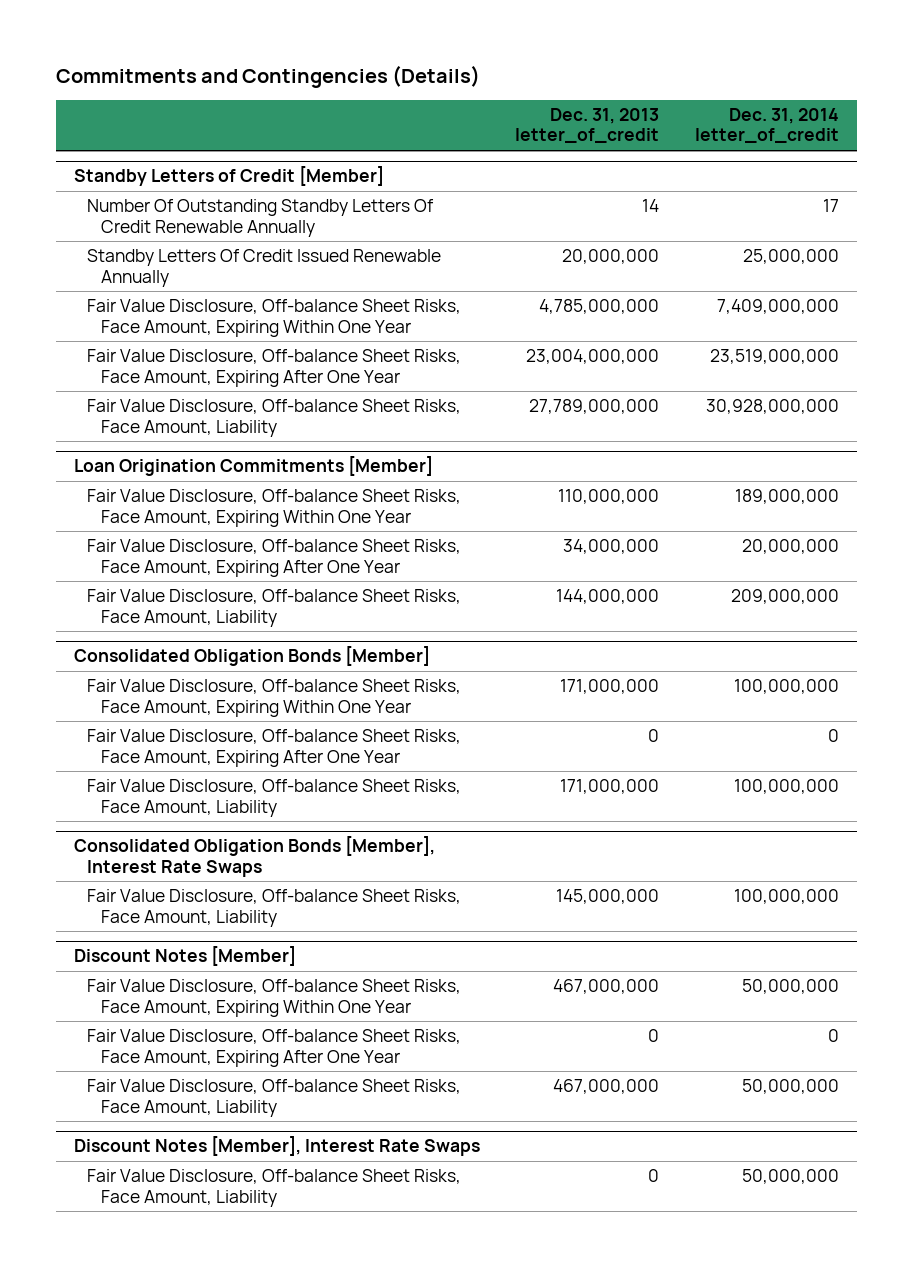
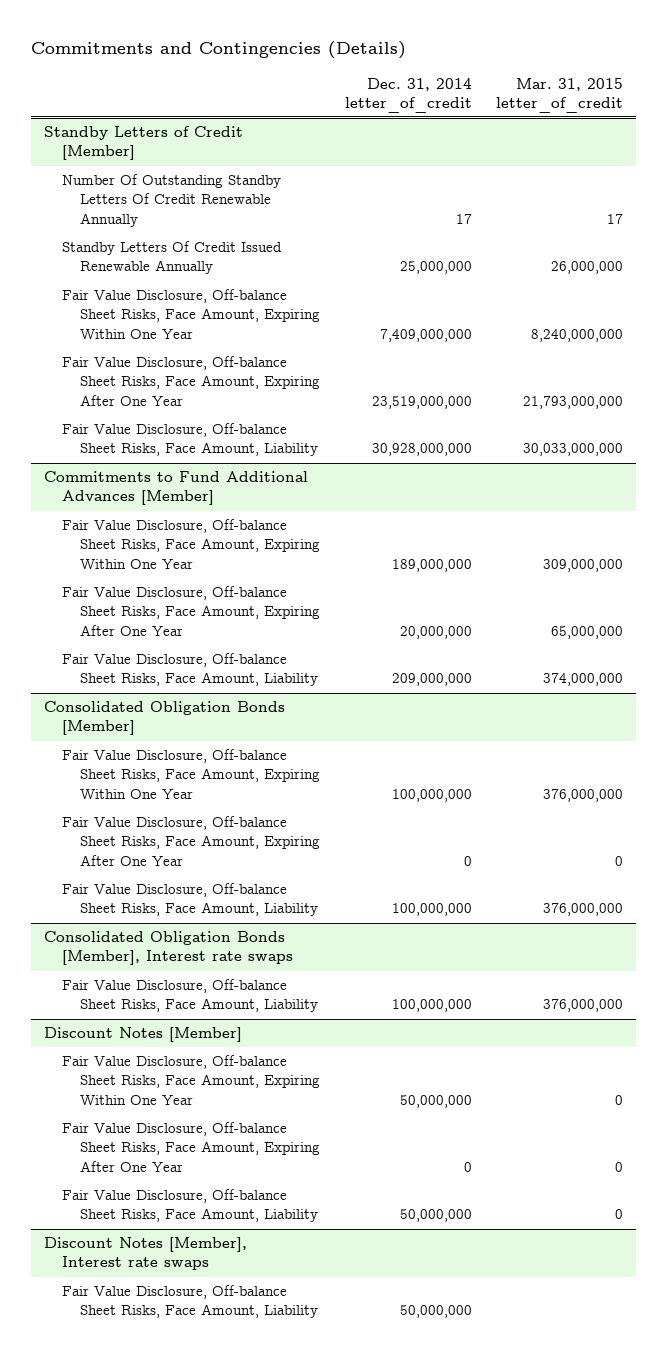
[515,108,660,144] Dec. 31, 2013 letter_of_credit -> none
none -> [496,77,624,113] Mar. 31, 2015 letter_of_credit
[73,456,433,477] Loan Origination Commitments [Member] -> [43,471,308,506] Commitments to Fund Additional Advances [Member]
[73,836,435,877] Consolidated Obligation Bonds [Member], Interest Rate Swaps -> [43,931,293,966] Consolidated Obligation Bonds [Member], Interest rate swaps
[73,1136,480,1157] Discount Notes [Member], Interest Rate Swaps -> [43,1237,247,1271] Discount Notes [Member], Interest rate swaps

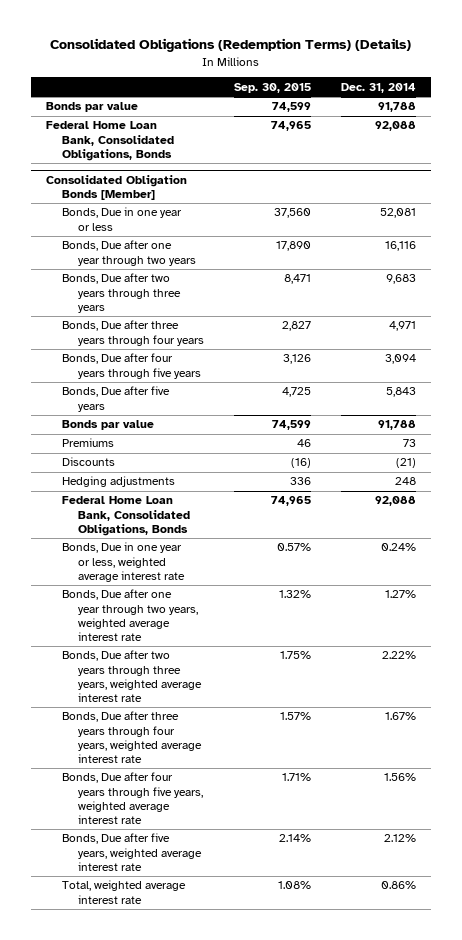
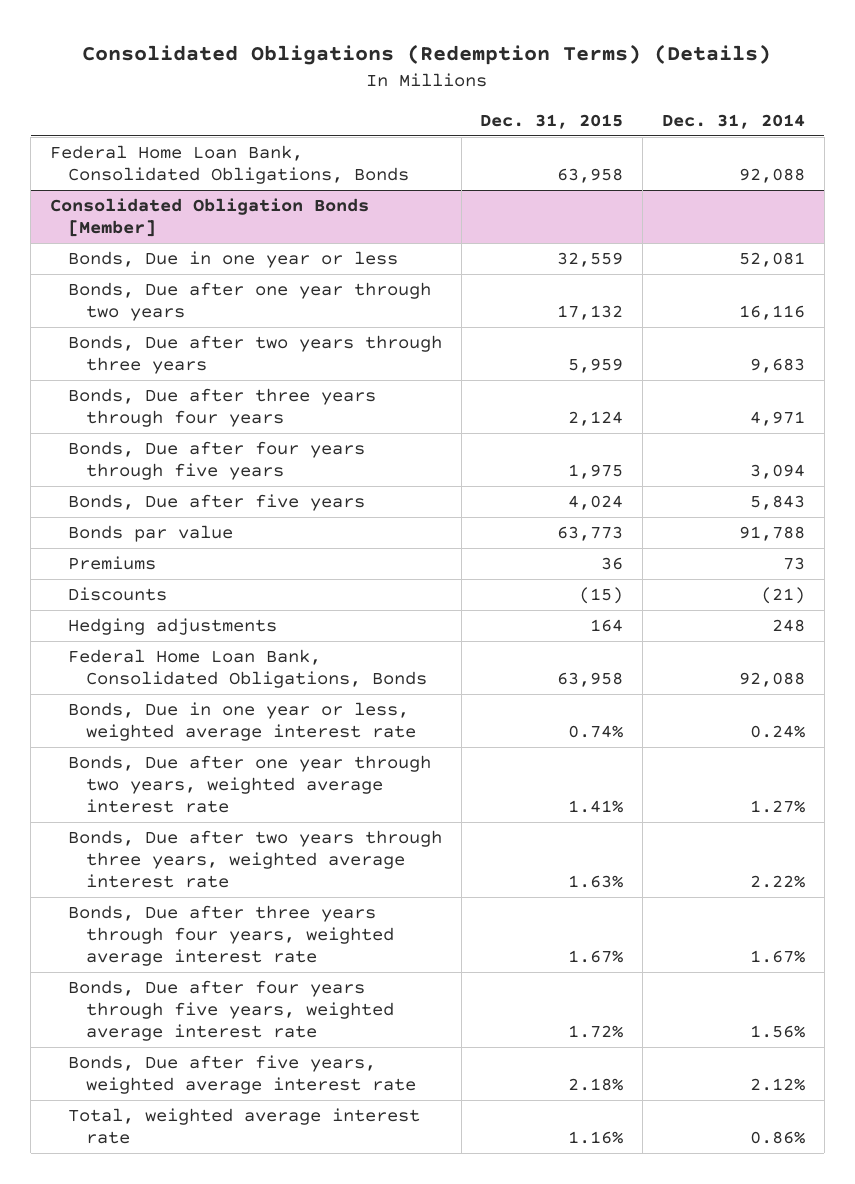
[234,82,312,93] Sep. 30, 2015 -> none
none -> [480,113,624,129] Dec. 31, 2015
[45,102,138,113] Bonds par value -> none

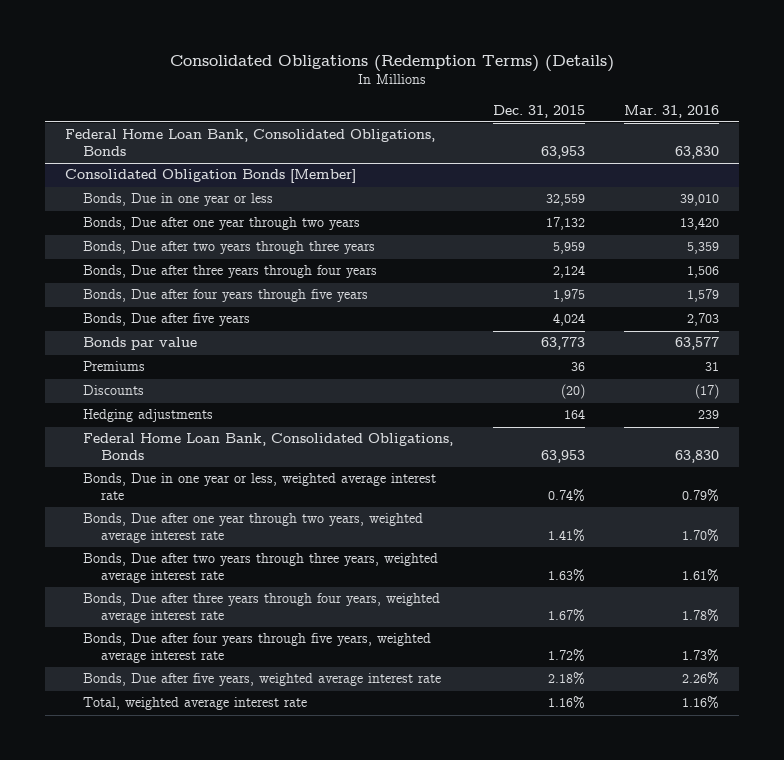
[661,113,805,129] Dec. 31, 2014 -> none
none -> [624,104,720,118] Mar. 31, 2016
[557,168,624,184] 63,958 -> [540,145,585,159] 63,953
[579,587,624,605] (15) -> [560,384,585,400] (20)
[557,672,624,688] 63,958 -> [540,449,585,463] 63,953

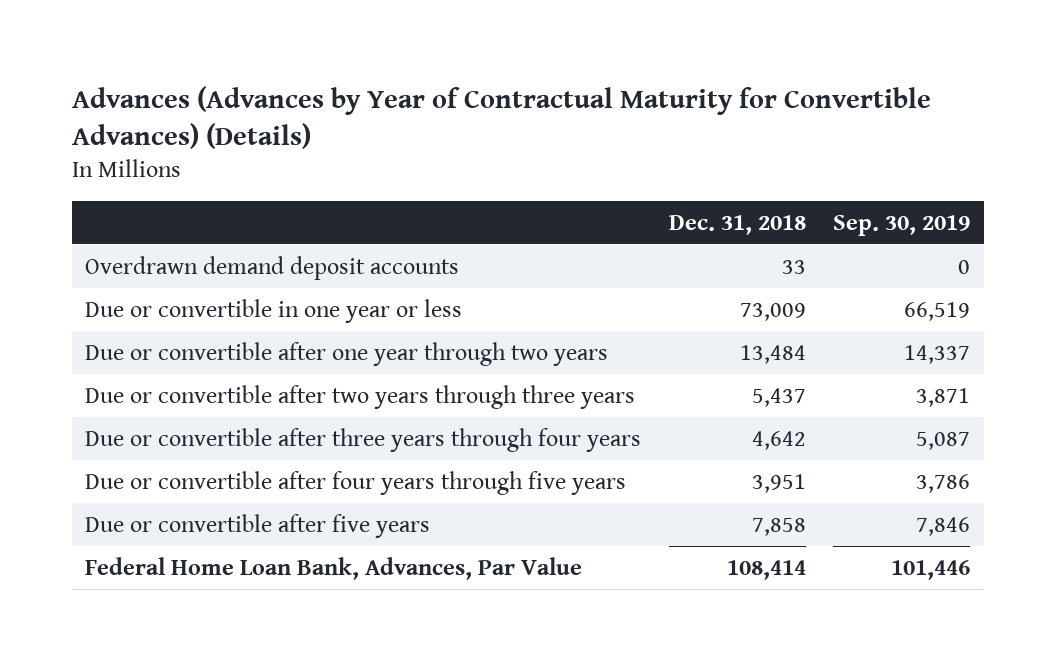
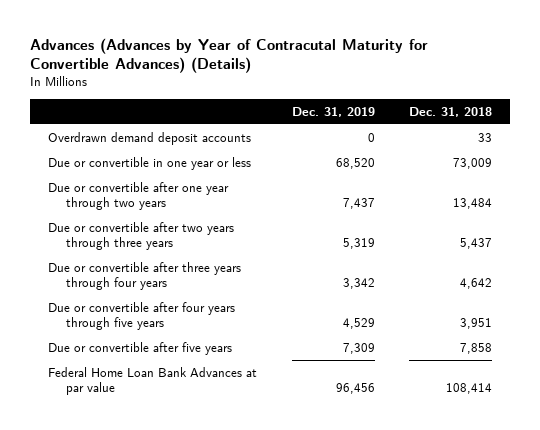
[71,86,931,150] Advances (Advances by Year of Contractual Maturity for Convertible Advances) (Details) -> [30,37,429,74] Advances (Advances by Year of Contracutal Maturity for Convertible Advances) (Details)
[833,214,971,236] Sep. 30, 2019 -> none
none -> [291,106,375,117] Dec. 31, 2019
[85,556,583,580] Federal Home Loan Bank, Advances, Par Value -> [47,366,257,395] Federal Home Loan Bank Advances at par value

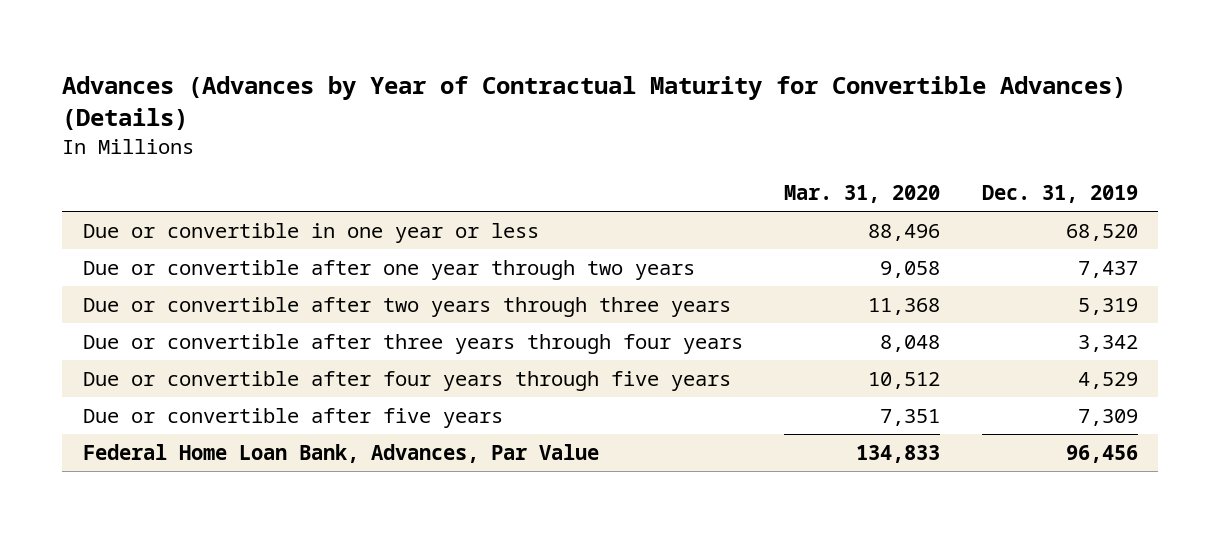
[30,37,429,74] Advances (Advances by Year of Contracutal Maturity for Convertible Advances) (Details) -> [61,76,1126,131] Advances (Advances by Year of Contractual Maturity for Convertible Advances) (Details)
[409,106,493,117] Dec. 31, 2018 -> none
none -> [784,185,941,204] Mar. 31, 2020
[47,131,251,145] Overdrawn demand deposit accounts -> none
[47,366,257,395] Federal Home Loan Bank Advances at par value -> [82,443,599,463] Federal Home Loan Bank, Advances, Par Value

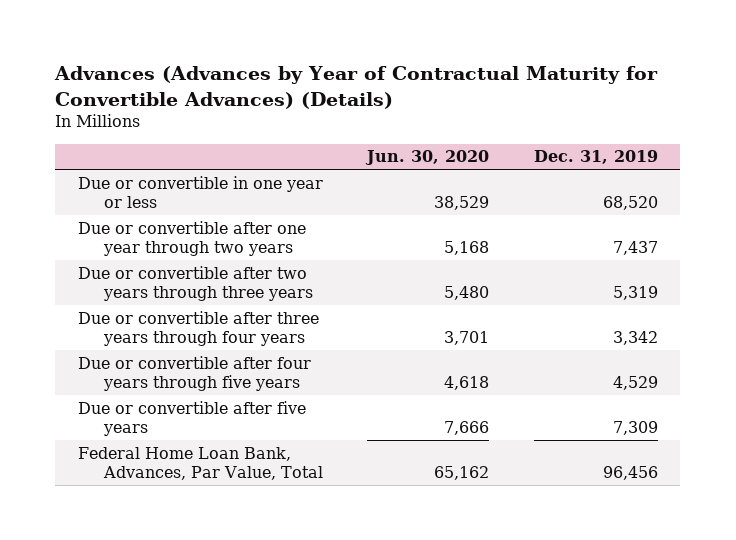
[784,185,941,204] Mar. 31, 2020 -> none
none -> [365,150,490,166] Jun. 30, 2020
[82,443,599,463] Federal Home Loan Bank, Advances, Par Value -> [77,446,323,481] Federal Home Loan Bank, Advances, Par Value, Total

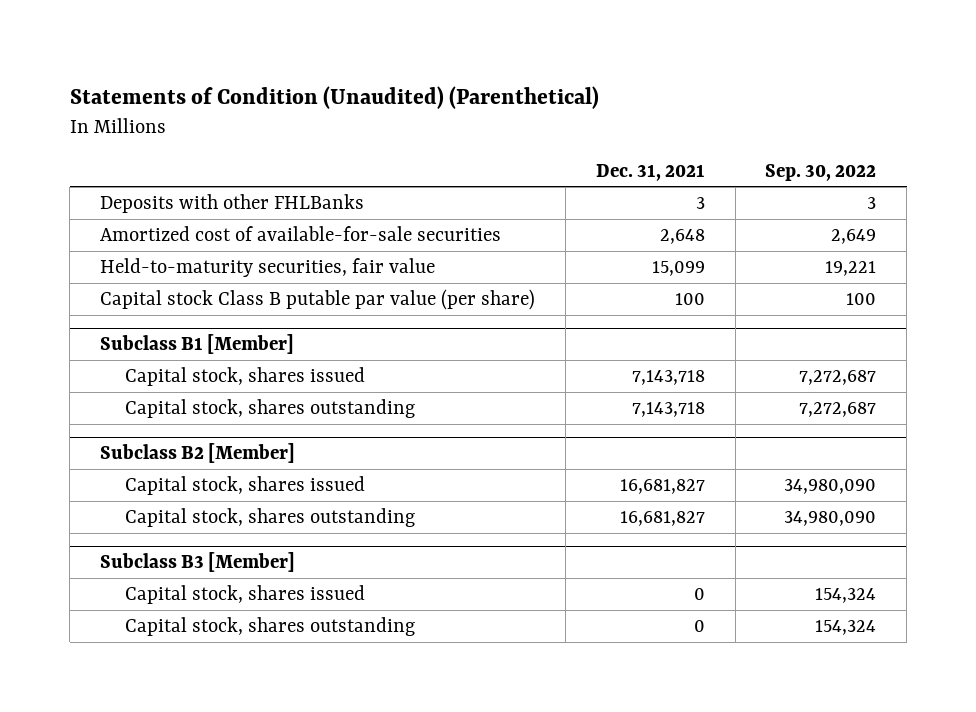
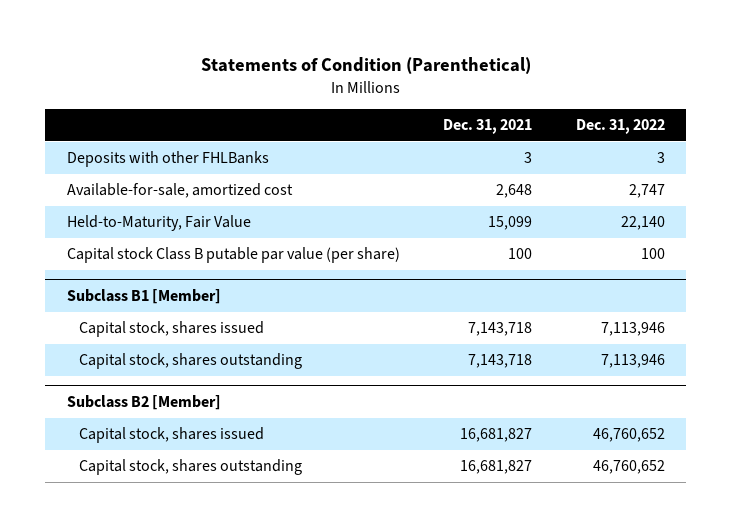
[69,85,599,109] Statements of Condition (Unaudited) (Parenthetical) -> [200,56,531,74] Statements of Condition (Parenthetical)
[765,163,877,181] Sep. 30, 2022 -> none
none -> [575,119,665,135] Dec. 31, 2022
[100,226,502,242] Amortized cost of available-for-sale securities -> [67,183,294,199] Available-for-sale, amortized cost
[100,258,436,278] Held-to-maturity securities, fair value -> [67,215,252,232] Held-to-Maturity, Fair Value
[100,552,296,573] Subclass B3 [Member] -> none
[124,585,365,605] Capital stock, shares issued -> none
[124,617,415,637] Capital stock, shares outstanding -> none

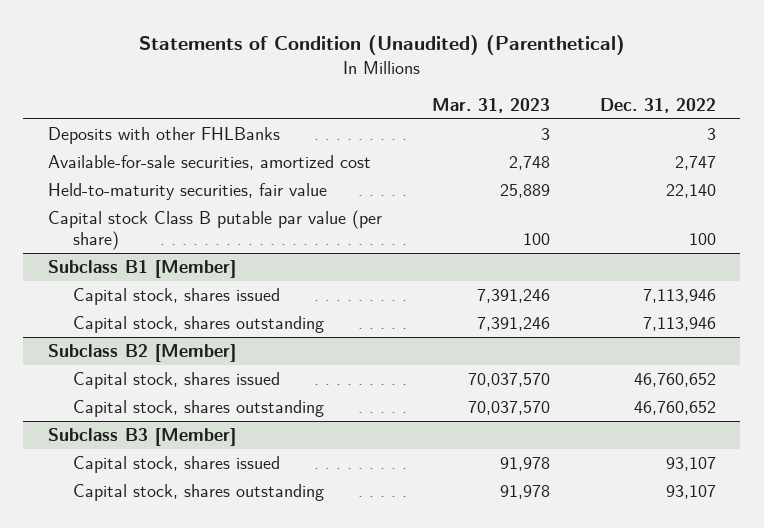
[200,56,531,74] Statements of Condition (Parenthetical) -> [138,35,625,56] Statements of Condition (Unaudited) (Parenthetical)
[443,119,533,135] Dec. 31, 2021 -> none
none -> [431,98,550,114] Mar. 31, 2023
[67,183,294,199] Available-for-sale, amortized cost -> [48,155,372,171] Available-for-sale securities, amortized cost
[67,215,252,232] Held-to-Maturity, Fair Value -> [48,183,328,201] Held-to-maturity securities, fair value
none -> [48,428,237,447] Subclass B3 [Member]
none -> [73,456,281,474] Capital stock, shares issued
none -> [73,484,325,502] Capital stock, shares outstanding

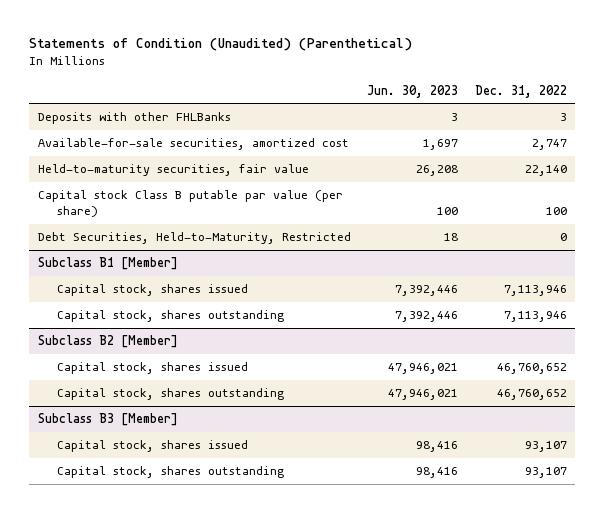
[431,98,550,114] Mar. 31, 2023 -> none
none -> [367,84,459,98] Jun. 30, 2023
none -> [37,232,351,245] Debt Securities, Held-to-Maturity, Restricted

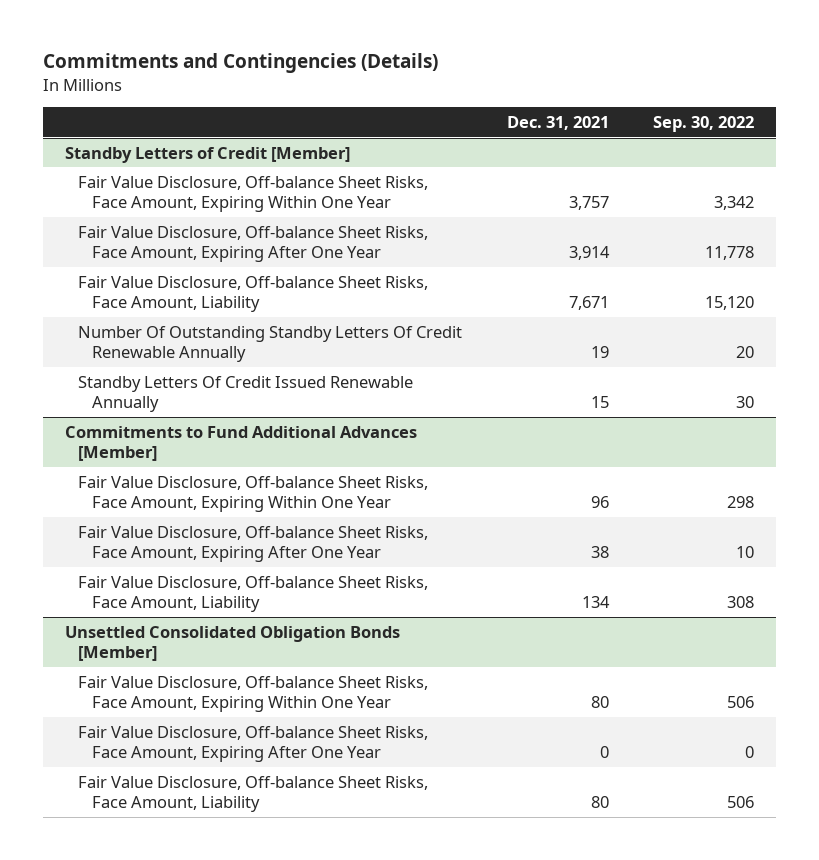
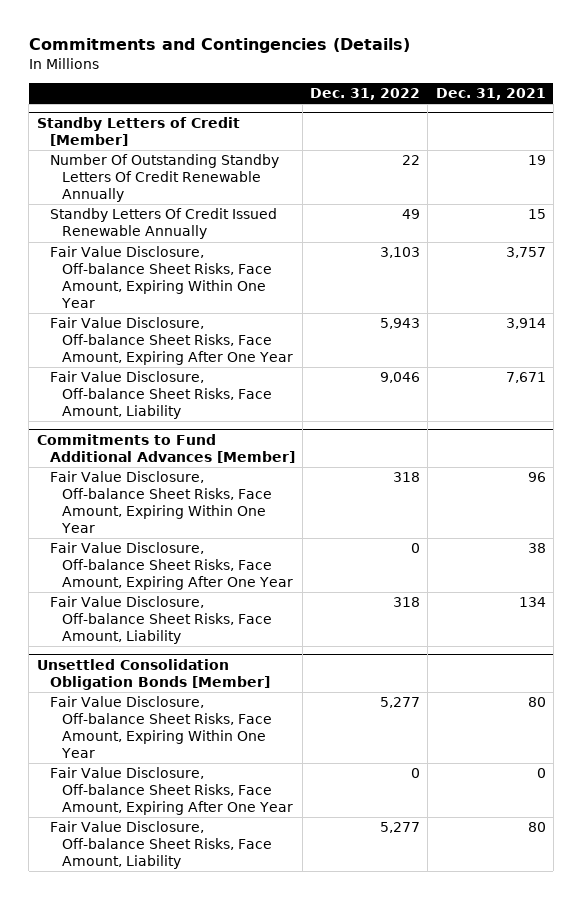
[652,115,754,132] Sep. 30, 2022 -> none
none -> [310,88,421,101] Dec. 31, 2022
[78,325,463,362] Number Of Outstanding Standby Letters Of Credit Renewable Annually -> [49,154,279,203] Number Of Outstanding Standby Letters Of Credit Renewable Annually
[78,375,414,412] Standby Letters Of Credit Issued Renewable Annually -> [49,208,277,240] Standby Letters Of Credit Issued Renewable Annually
[64,625,400,661] Unsettled Consolidated Obligation Bonds [Member] -> [36,658,270,690] Unsettled Consolidation Obligation Bonds [Member]

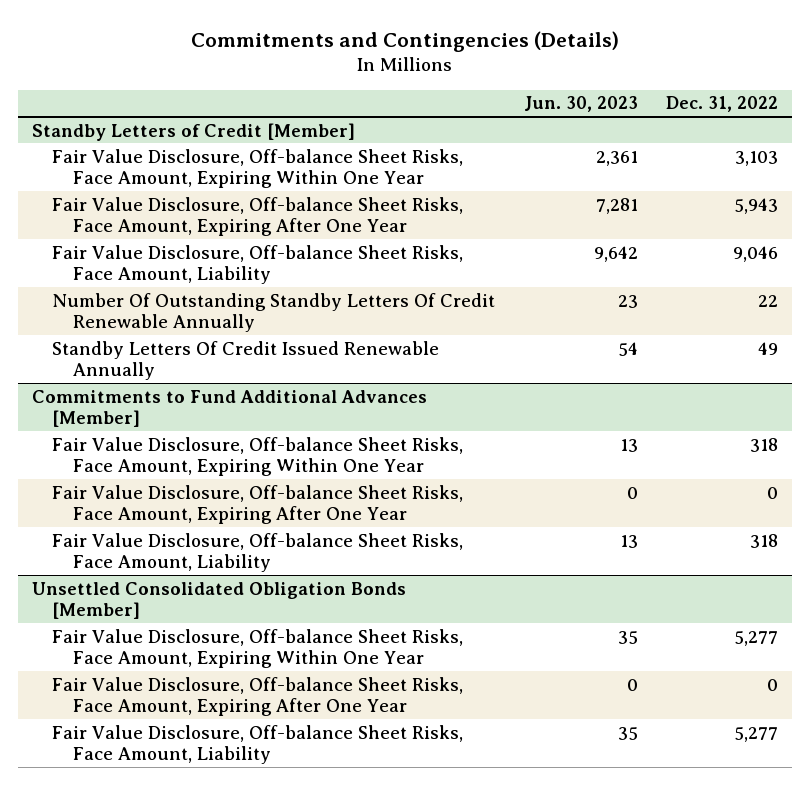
[435,88,546,101] Dec. 31, 2021 -> none
none -> [523,96,638,113] Jun. 30, 2023
[49,154,279,203] Number Of Outstanding Standby Letters Of Credit Renewable Annually -> [52,292,496,333] Number Of Outstanding Standby Letters Of Credit Renewable Annually
[49,208,277,240] Standby Letters Of Credit Issued Renewable Annually -> [52,340,440,381] Standby Letters Of Credit Issued Renewable Annually
[36,658,270,690] Unsettled Consolidation Obligation Bonds [Member] -> [32,581,407,620] Unsettled Consolidated Obligation Bonds [Member]

